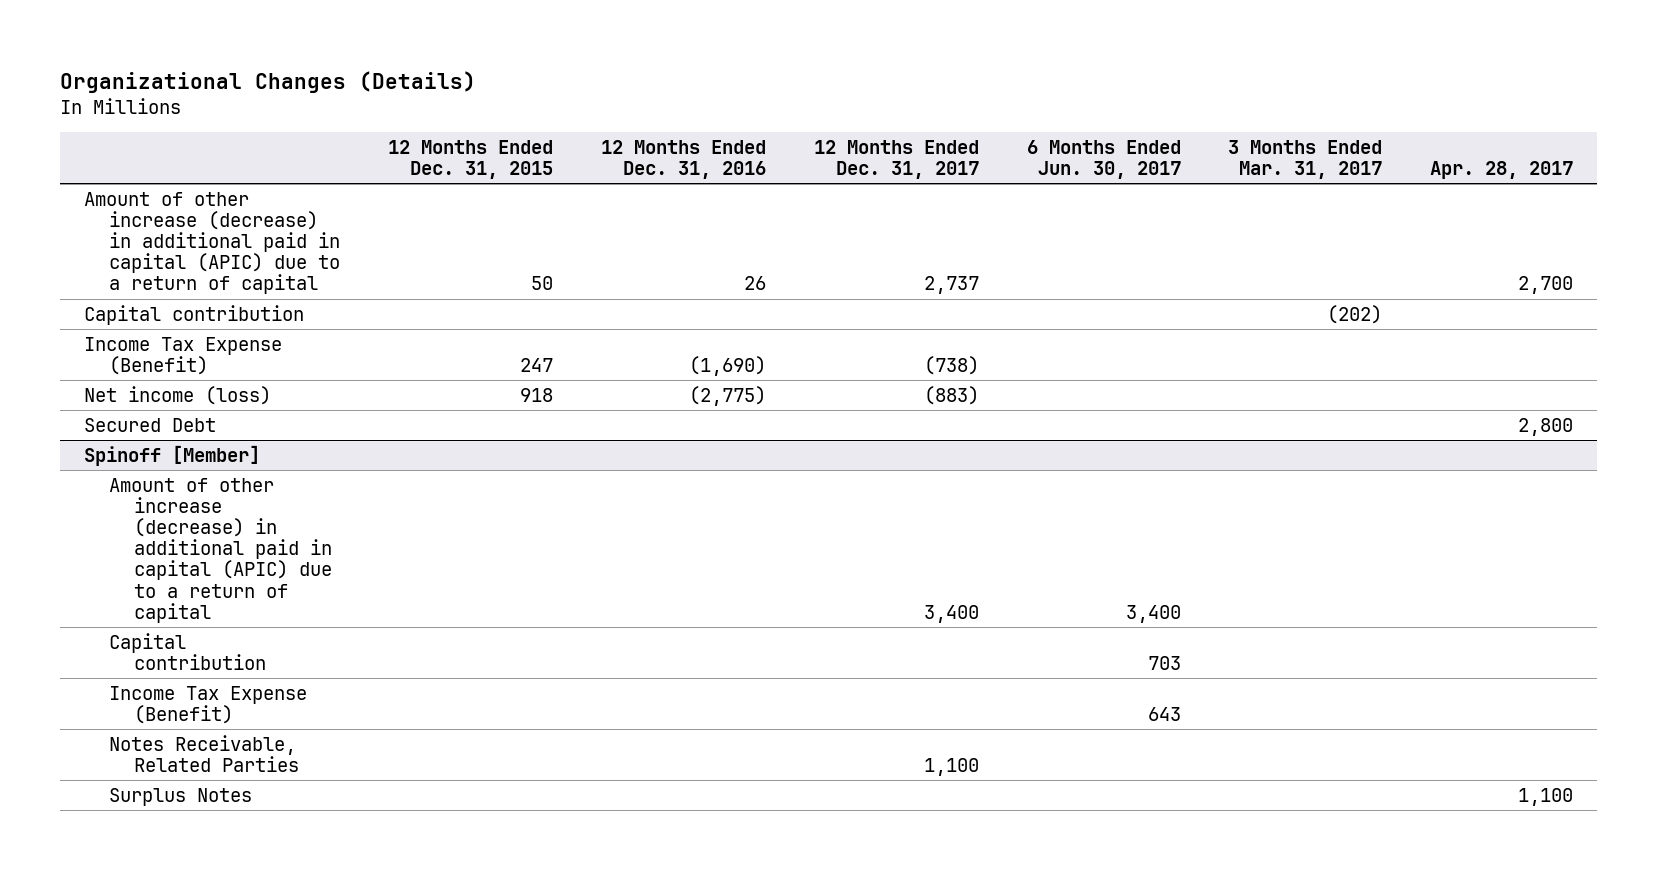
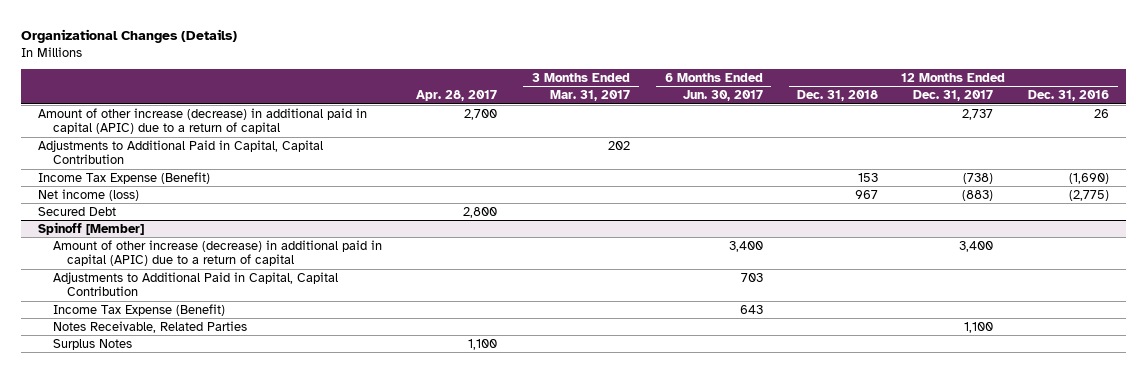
[387,139,553,179] 12 Months Ended Dec. 31, 2015 -> none
none -> [797,90,879,102] Dec. 31, 2018
[84,304,305,325] Capital contribution -> [38,139,324,165] Adjustments to Additional Paid in Capital, Capital Contribution
[1327,304,1383,324] (202) -> [608,140,631,150] 202
[109,632,267,670] Capital contribution -> [52,271,338,297] Adjustments to Additional Paid in Capital, Capital Contribution

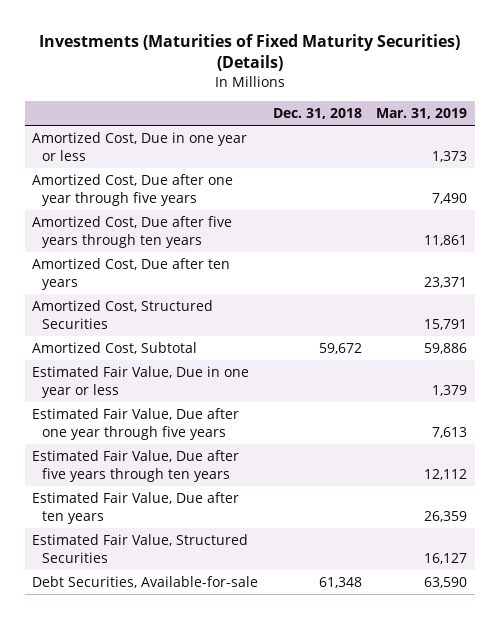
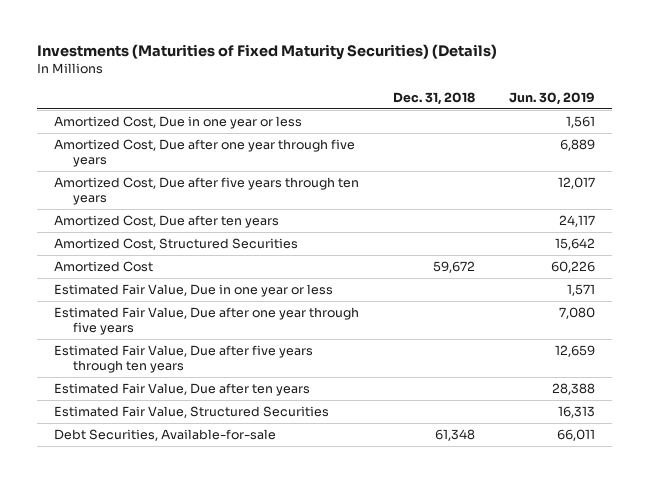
[376,108,468,120] Mar. 31, 2019 -> none
none -> [508,91,595,105] Jun. 30, 2019
[32,341,198,354] Amortized Cost, Subtotal -> [53,261,153,273] Amortized Cost

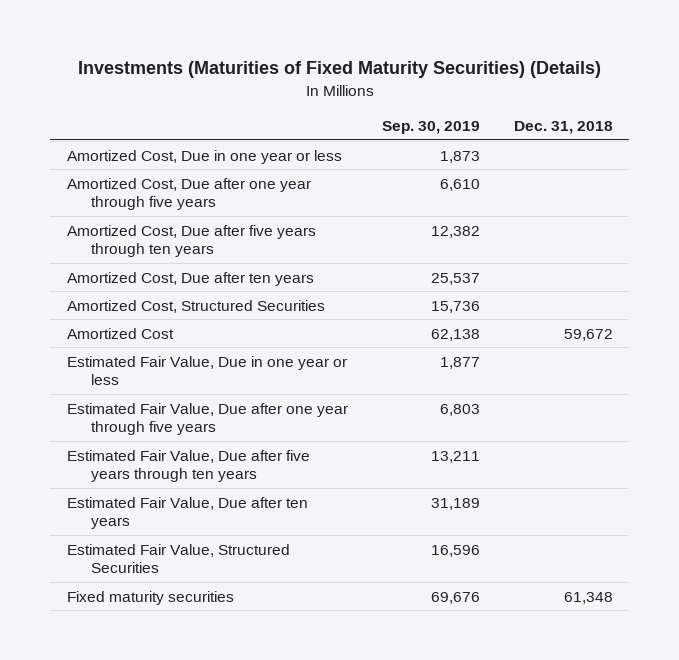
[508,91,595,105] Jun. 30, 2019 -> none
none -> [381,120,480,134] Sep. 30, 2019
[53,429,276,442] Debt Securities, Available-for-sale -> [66,590,234,605] Fixed maturity securities

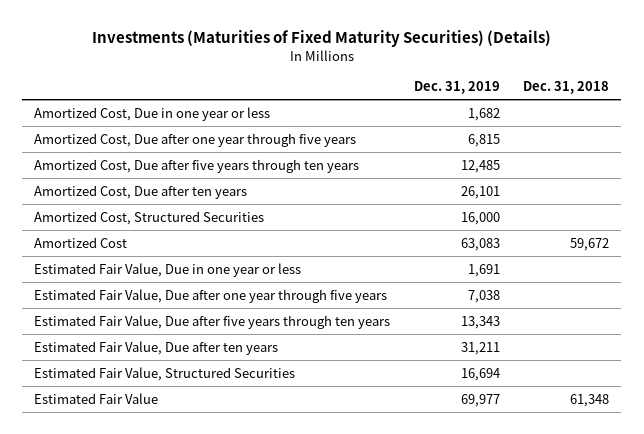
[381,120,480,134] Sep. 30, 2019 -> none
none -> [413,81,500,95] Dec. 31, 2019
[66,590,234,605] Fixed maturity securities -> [34,392,159,404] Estimated Fair Value

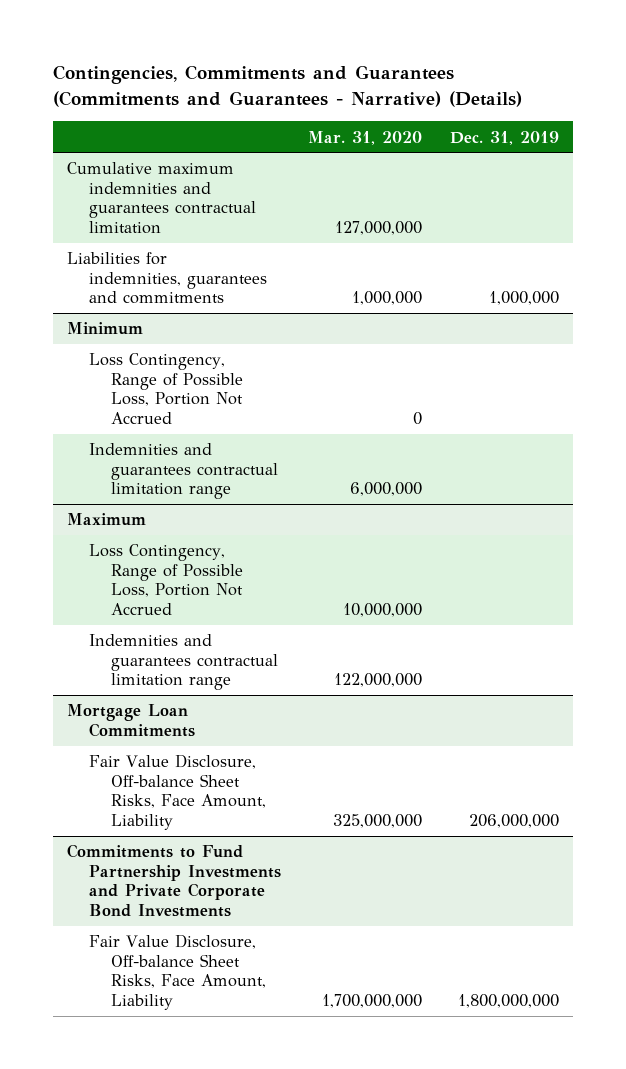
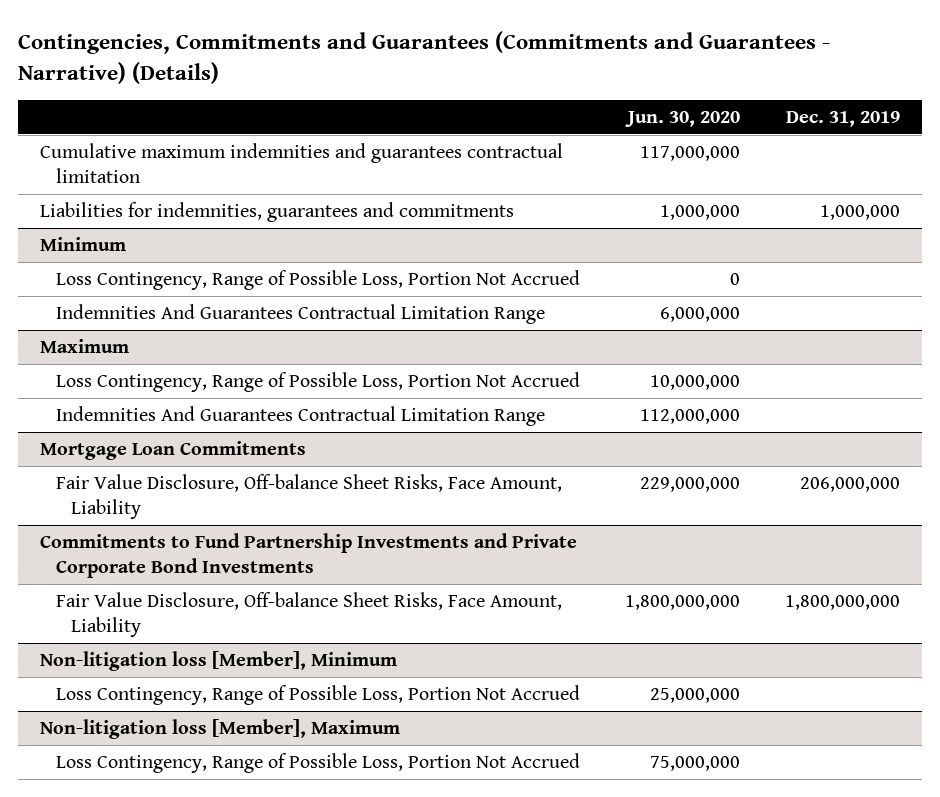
[308,130,423,145] Mar. 31, 2020 -> none
none -> [624,111,740,128] Jun. 30, 2020
[88,443,278,500] Indemnities and guarantees contractual limitation range -> [55,304,545,325] Indemnities And Guarantees Contractual Limitation Range
[88,634,278,691] Indemnities and guarantees contractual limitation range -> [55,406,545,427] Indemnities And Guarantees Contractual Limitation Range
none -> [40,651,398,672] Non-litigation loss [Member], Minimum
none -> [55,685,580,706] Loss Contingency, Range of Possible Loss, Portion Not Accrued
none -> [40,719,401,740] Non-litigation loss [Member], Maximum
none -> [55,753,580,774] Loss Contingency, Range of Possible Loss, Portion Not Accrued

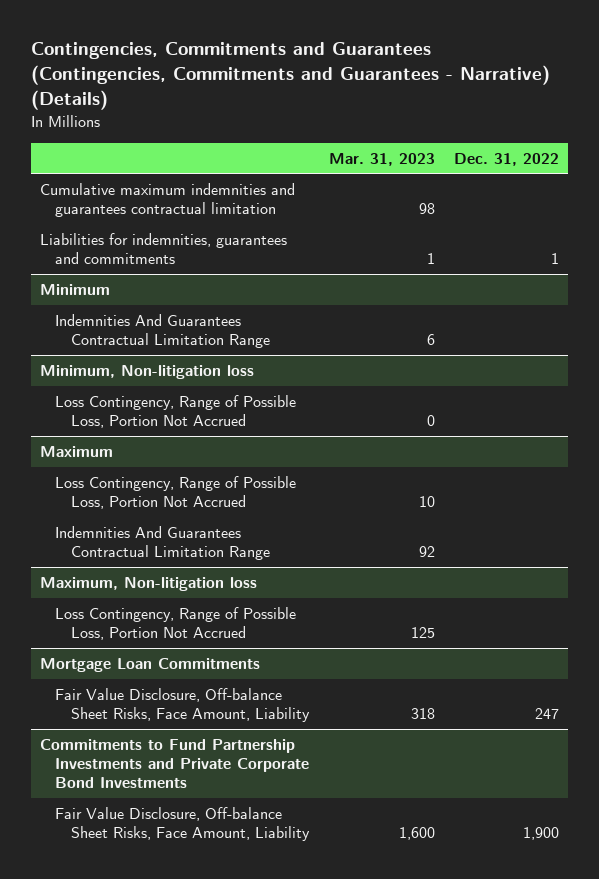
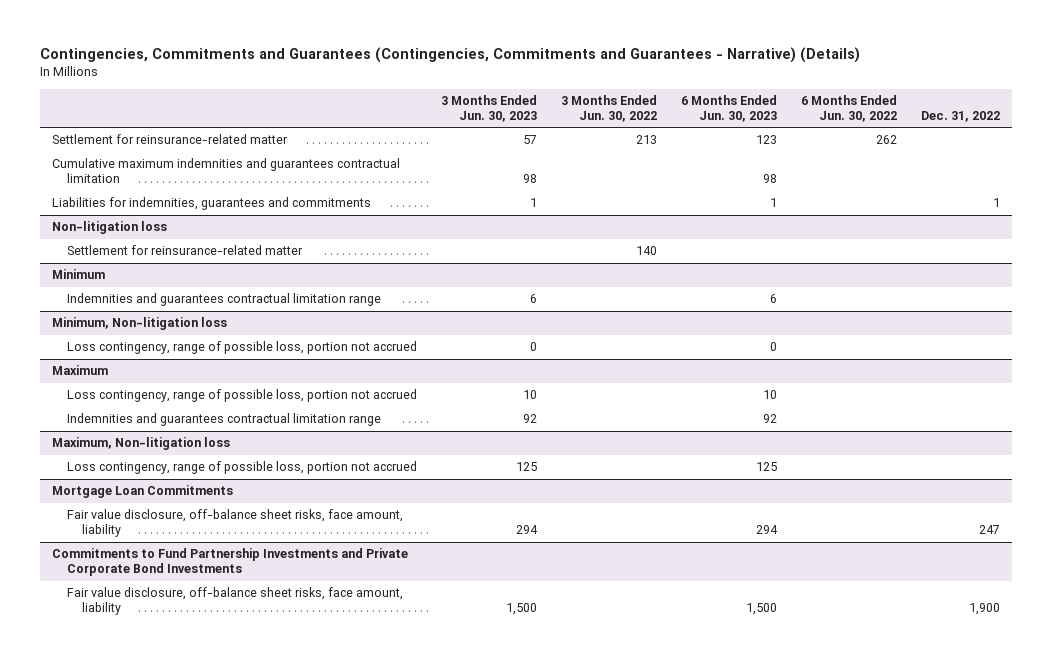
[328,152,435,166] Mar. 31, 2023 -> none
none -> [440,95,537,123] 3 Months Ended Jun. 30, 2023
none -> [560,95,657,123] 3 Months Ended Jun. 30, 2022
none -> [680,95,777,123] 6 Months Ended Jun. 30, 2023
none -> [800,95,897,123] 6 Months Ended Jun. 30, 2022
none -> [51,134,288,145] Settlement for reinsurance-related matter
none -> [51,221,167,235] Non-litigation loss
none -> [66,245,303,256] Settlement for reinsurance-related matter
[55,313,270,348] Indemnities And Guarantees Contractual Limitation Range -> [66,293,381,307] Indemnities and guarantees contractual limitation range
[55,394,297,428] Loss Contingency, Range of Possible Loss, Portion Not Accrued -> [66,341,417,355] Loss contingency, range of possible loss, portion not accrued
[55,475,297,509] Loss Contingency, Range of Possible Loss, Portion Not Accrued -> [66,389,417,403] Loss contingency, range of possible loss, portion not accrued
[55,525,270,560] Indemnities And Guarantees Contractual Limitation Range -> [66,413,381,427] Indemnities and guarantees contractual limitation range
[55,606,297,640] Loss Contingency, Range of Possible Loss, Portion Not Accrued -> [66,461,417,475] Loss contingency, range of possible loss, portion not accrued
[55,687,310,722] Fair Value Disclosure, Off-balance Sheet Risks, Face Amount, Liability -> [66,509,403,538] Fair value disclosure, off-balance sheet risks, face amount, liability
[55,806,310,841] Fair Value Disclosure, Off-balance Sheet Risks, Face Amount, Liability -> [66,587,403,616] Fair value disclosure, off-balance sheet risks, face amount, liability

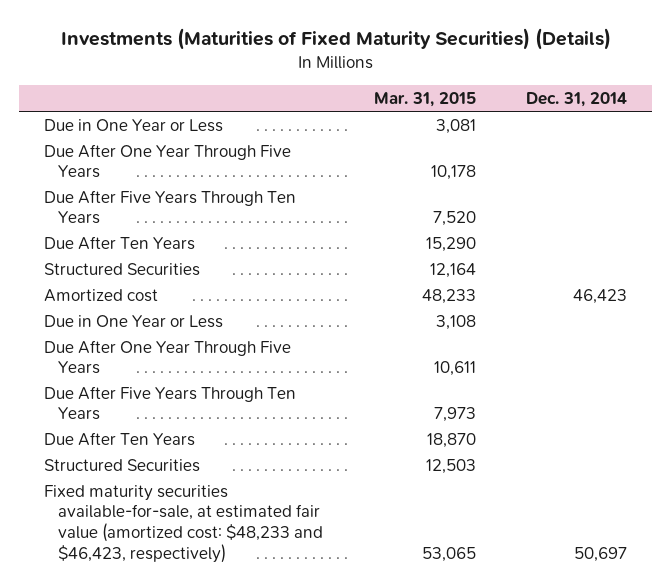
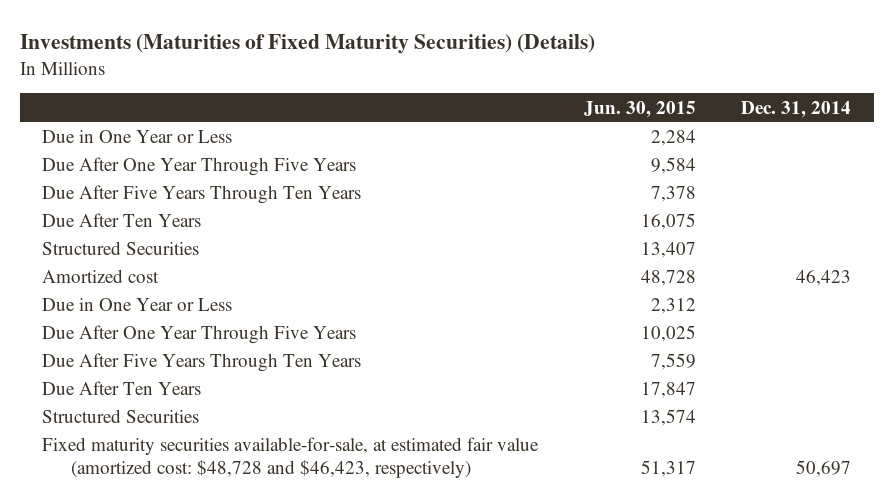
[373,92,476,108] Mar. 31, 2015 -> none
none -> [583,100,696,118] Jun. 30, 2015
[44,484,324,563] Fixed maturity securities available-for-sale, at estimated fair value (amortized cost: $48,233 and $46,423, respectively) -> [42,437,540,478] Fixed maturity securities available-for-sale, at estimated fair value (amortized cost: $48,728 and $46,423, respectively)

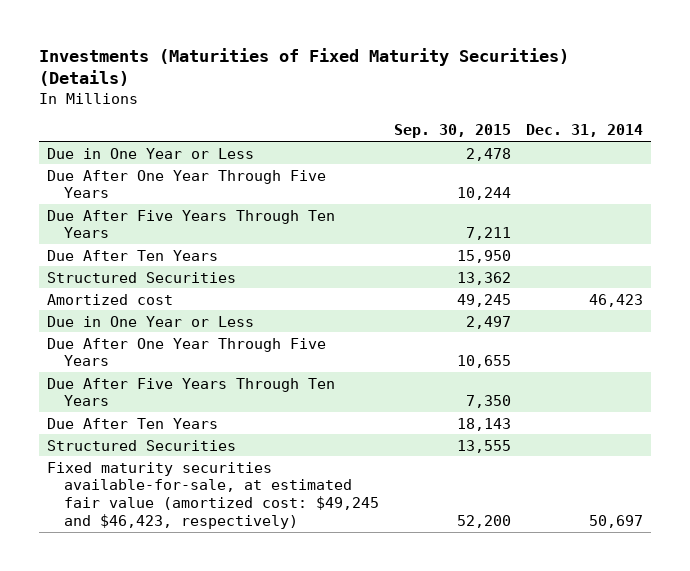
[583,100,696,118] Jun. 30, 2015 -> none
none -> [394,124,512,139] Sep. 30, 2015
[42,437,540,478] Fixed maturity securities available-for-sale, at estimated fair value (amortized cost: $48,728 and $46,423, respectively) -> [46,461,379,530] Fixed maturity securities available-for-sale, at estimated fair value (amortized cost: $49,245 and $46,423, respectively)

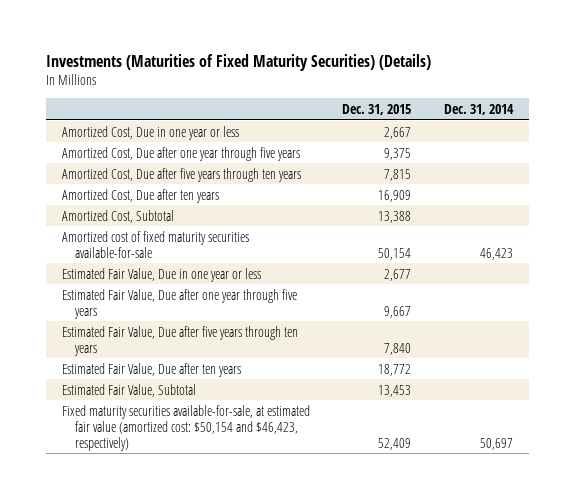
[394,124,512,139] Sep. 30, 2015 -> none
none -> [342,104,412,116] Dec. 31, 2015
[46,271,236,283] Structured Securities -> none
[46,439,236,451] Structured Securities -> none
[46,147,254,159] Due in One Year or Less -> [61,125,239,140] Amortized Cost, Due in one year or less
[46,169,326,199] Due After One Year Through Five Years -> [61,146,300,161] Amortized Cost, Due after one year through five years
[46,209,335,239] Due After Five Years Through Ten Years -> [61,167,301,182] Amortized Cost, Due after five years through ten years
[46,249,218,261] Due After Ten Years -> [61,188,219,203] Amortized Cost, Due after ten years
none -> [61,209,174,223] Amortized Cost, Subtotal
[46,293,173,305] Amortized cost -> [61,230,249,258] Amortized cost of fixed maturity securities available-for-sale
[46,315,254,327] Due in One Year or Less -> [61,267,261,282] Estimated Fair Value, Due in one year or less
[46,337,326,367] Due After One Year Through Five Years -> [61,288,297,319] Estimated Fair Value, Due after one year through five years
[46,377,335,407] Due After Five Years Through Ten Years -> [61,325,298,356] Estimated Fair Value, Due after five years through ten years
[46,417,218,429] Due After Ten Years -> [61,362,241,377] Estimated Fair Value, Due after ten years
none -> [61,383,196,397] Estimated Fair Value, Subtotal
[46,461,379,530] Fixed maturity securities available-for-sale, at estimated fair value (amortized cost: $49,245 and $46,423, respectively) -> [61,404,310,451] Fixed maturity securities available-for-sale, at estimated fair value (amortized cost: $50,154 and $46,423, respectively)

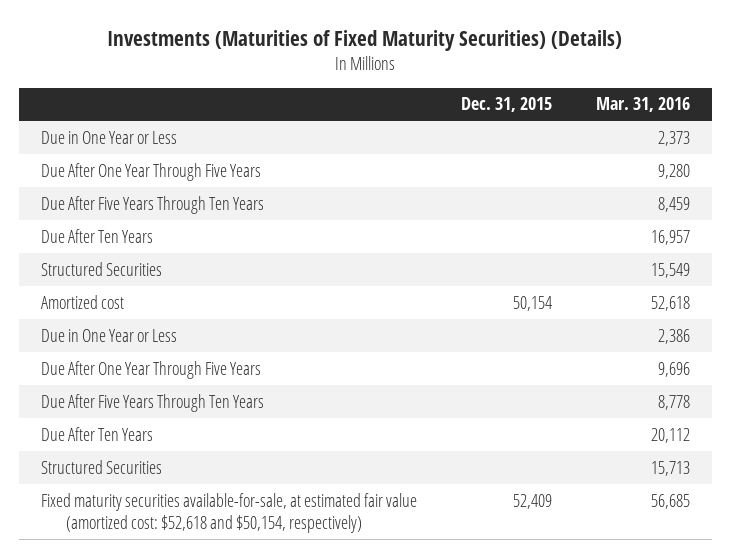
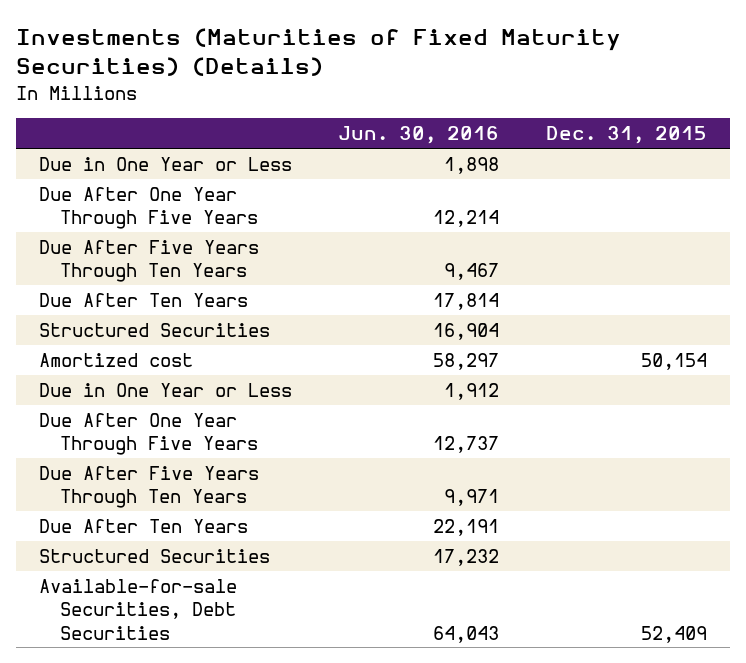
[595,97,690,113] Mar. 31, 2016 -> none
none -> [338,126,500,145] Jun. 30, 2016
[40,492,417,534] Fixed maturity securities available-for-sale, at estimated fair value (amortized cost: $52,618 and $50,154, respectively) -> [39,578,238,640] Available-for-sale Securities, Debt Securities

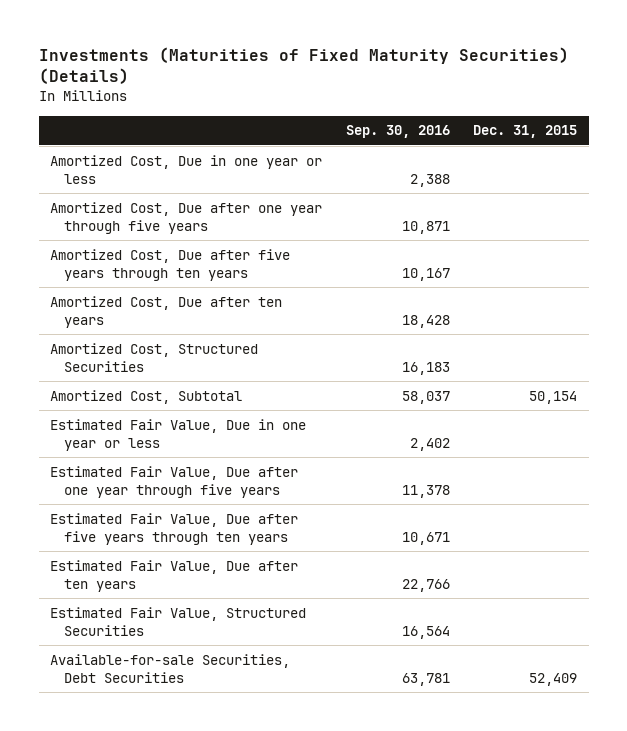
[338,126,500,145] Jun. 30, 2016 -> none
none -> [345,125,450,139] Sep. 30, 2016
[39,156,293,171] Due in One Year or Less -> [50,154,323,184] Amortized Cost, Due in one year or less
[39,186,259,230] Due After One Year Through Five Years -> [50,201,323,234] Amortized Cost, Due after one year through five years
[39,239,260,283] Due After Five Years Through Ten Years -> [50,248,291,281] Amortized Cost, Due after five years through ten years
[39,292,249,307] Due After Ten Years -> [50,295,283,328] Amortized Cost, Due after ten years
[39,322,271,337] Structured Securities -> [50,342,259,372] Amortized Cost, Structured Securities
[39,352,194,367] Amortized cost -> [50,389,243,404] Amortized Cost, Subtotal
[39,382,293,397] Due in One Year or Less -> [50,418,307,451] Estimated Fair Value, Due in one year or less
[39,412,259,456] Due After One Year Through Five Years -> [50,465,299,498] Estimated Fair Value, Due after one year through five years
[39,465,260,509] Due After Five Years Through Ten Years -> [50,512,299,545] Estimated Fair Value, Due after five years through ten years
[39,518,249,533] Due After Ten Years -> [50,559,299,592] Estimated Fair Value, Due after ten years
[39,548,271,563] Structured Securities -> [50,606,307,636] Estimated Fair Value, Structured Securities

